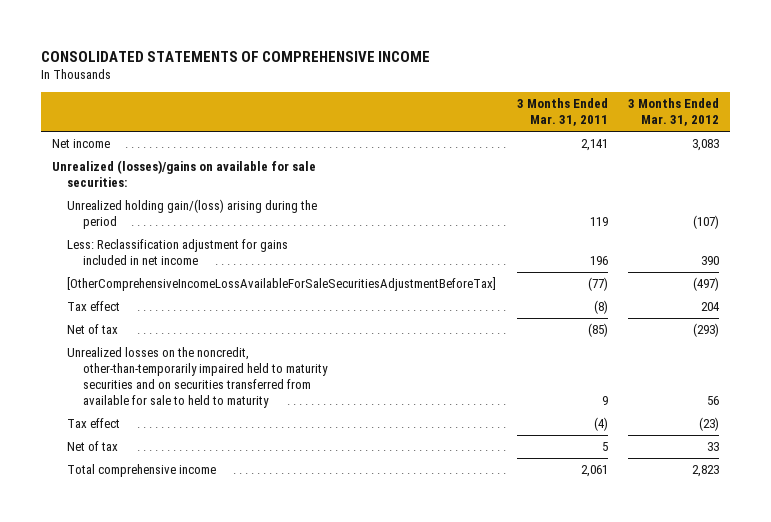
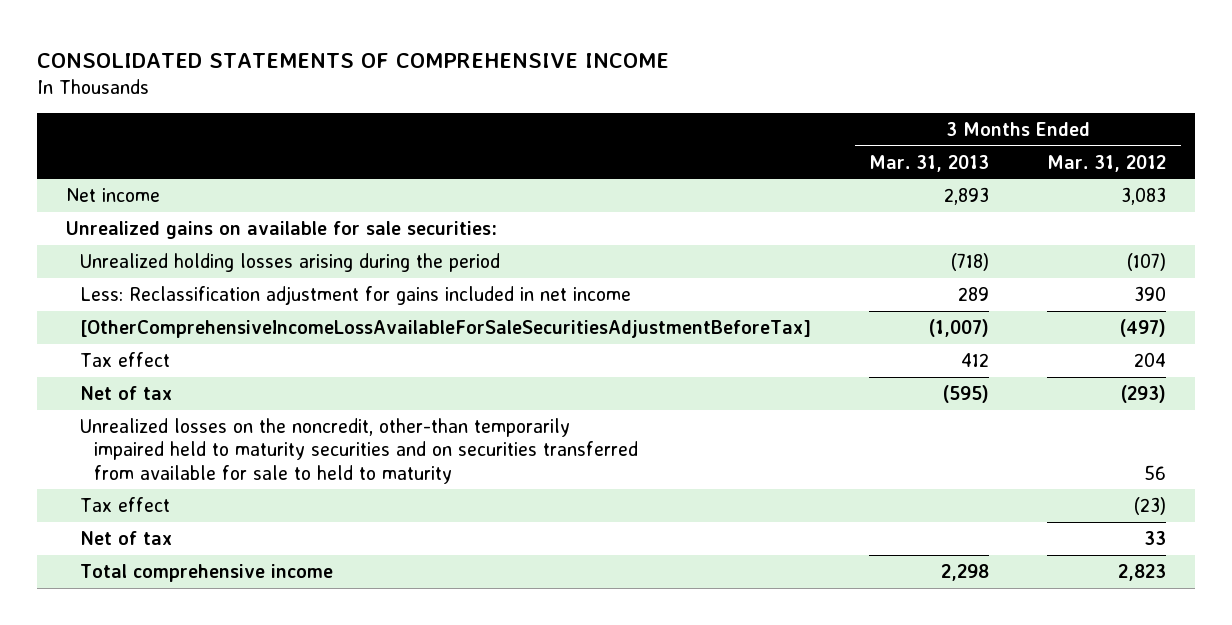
[516,98,608,127] 3 Months Ended Mar. 31, 2011 -> none
none -> [869,154,990,172] Mar. 31, 2013
[51,160,316,188] Unrealized (losses)/gains on available for sale securities: -> [66,220,498,239] Unrealized gains on available for sale securities:
[67,199,318,230] Unrealized holding gain/(loss) arising during the period -> [80,252,501,272] Unrealized holding losses arising during the period
[67,347,328,408] Unrealized losses on the noncredit, other-than-temporarily impaired held to maturity securities and on securities transferred from available for sale to held to maturity -> [80,417,639,484] Unrealized losses on the noncredit, other-than temporarily impaired held to maturity securities and on securities transferred from available for sale to held to maturity

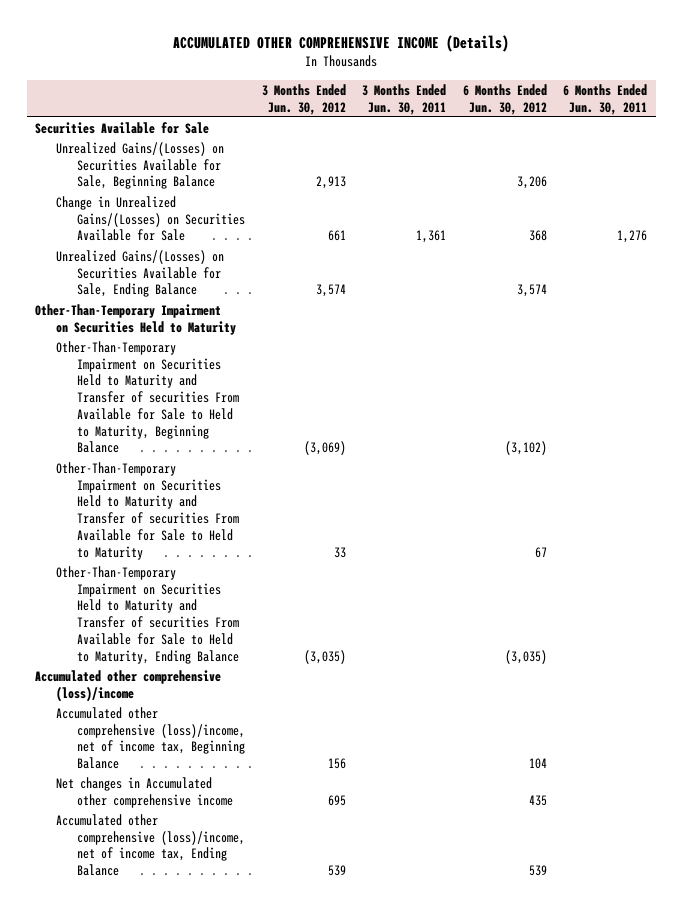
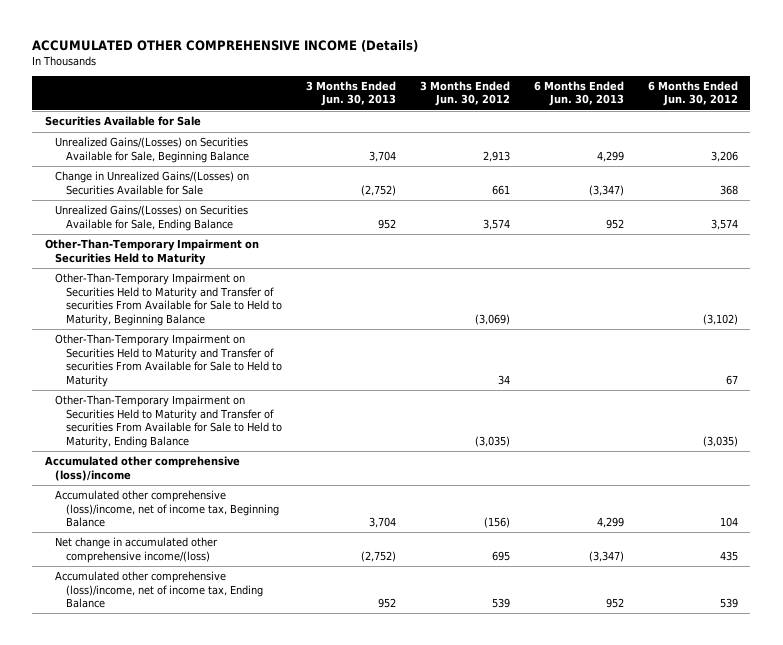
[362,83,447,115] 3 Months Ended Jun. 30, 2011 -> none
[563,83,648,115] 6 Months Ended Jun. 30, 2011 -> none
none -> [306,81,397,107] 3 Months Ended Jun. 30, 2013
none -> [534,81,625,107] 6 Months Ended Jun. 30, 2013
[333,546,346,558] 33 -> [498,374,511,385] 34
[327,758,346,770] 156 -> [484,517,511,529] (156)
[56,776,234,808] Net changes in Accumulated other comprehensive income -> [55,537,219,563] Net change in accumulated other comprehensive income/(loss)

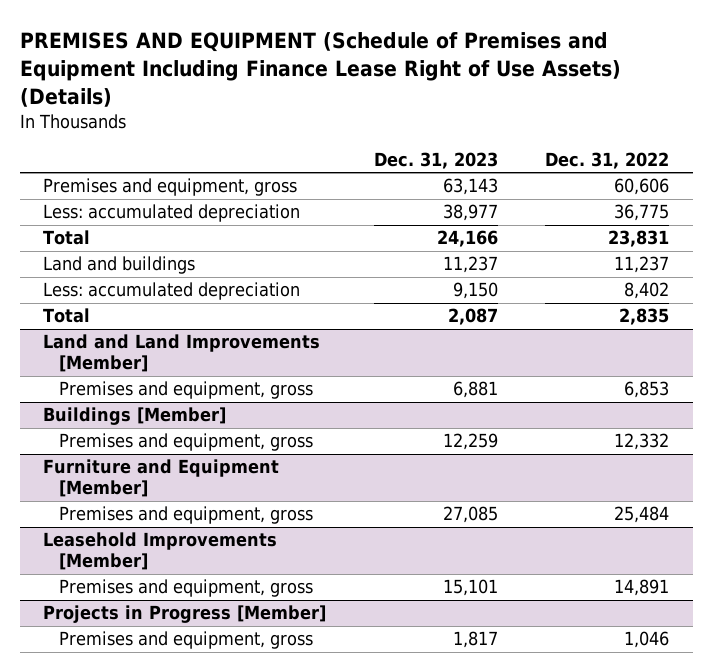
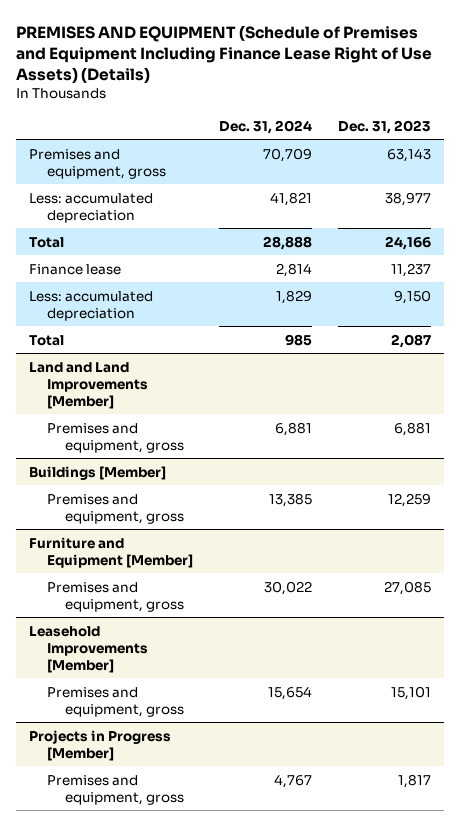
[545,151,670,169] Dec. 31, 2022 -> none
none -> [218,119,312,134] Dec. 31, 2024
[43,256,196,275] Land and buildings -> [29,263,122,275] Finance lease

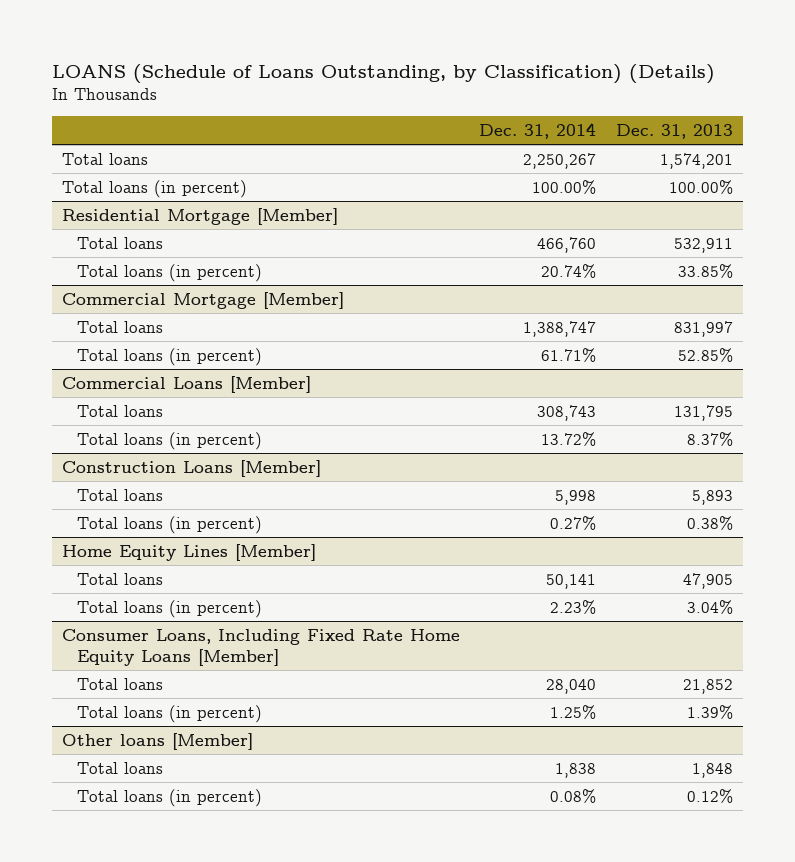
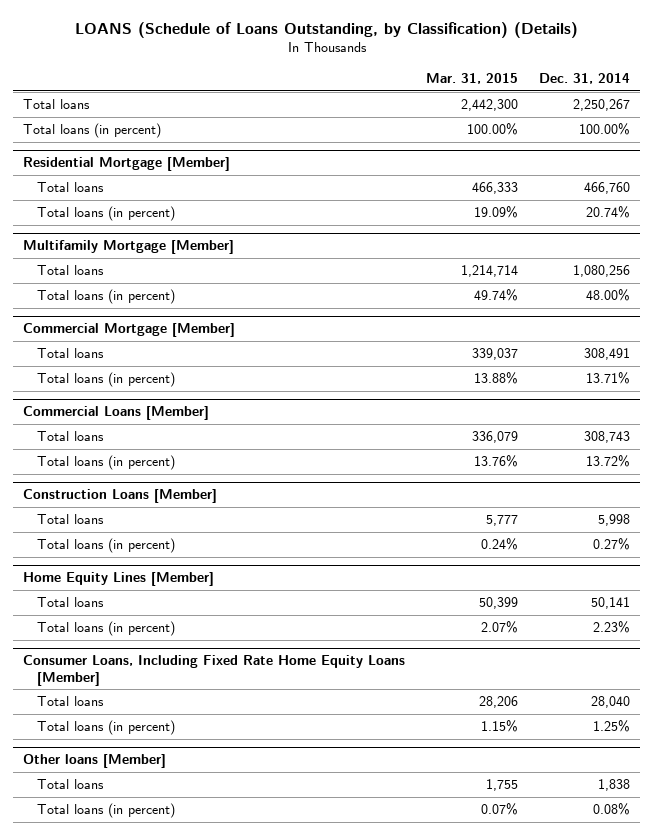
[615,123,733,139] Dec. 31, 2013 -> none
none -> [426,72,519,84] Mar. 31, 2015
none -> [23,240,235,255] Multifamily Mortgage [Member]
none -> [37,265,105,276] Total loans
none -> [37,289,176,305] Total loans (in percent)
[523,320,597,337] 1,388,747 -> [583,348,630,361] 308,491
[541,347,597,362] 61.71% -> [585,372,630,385] 13.71%

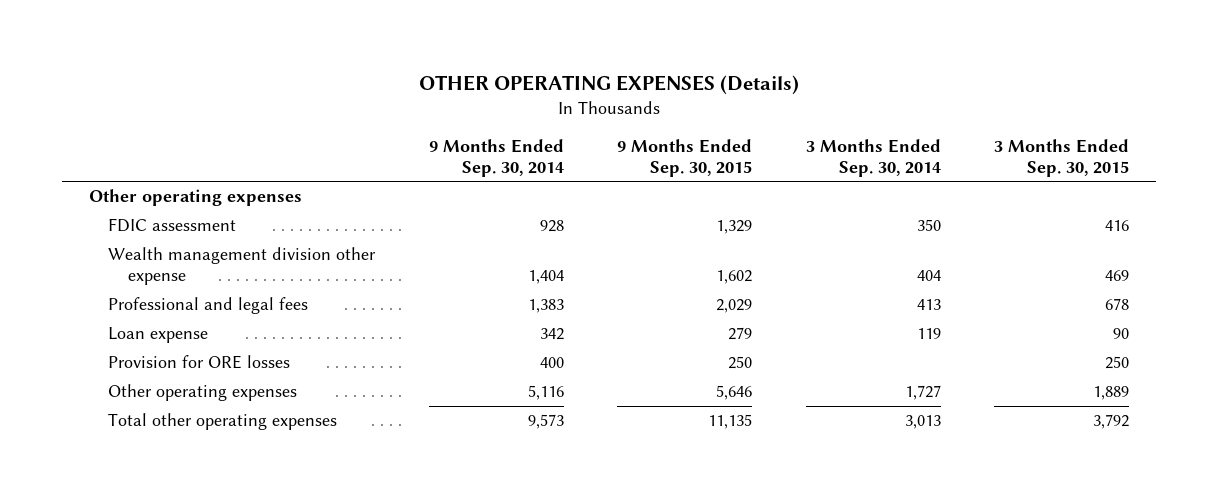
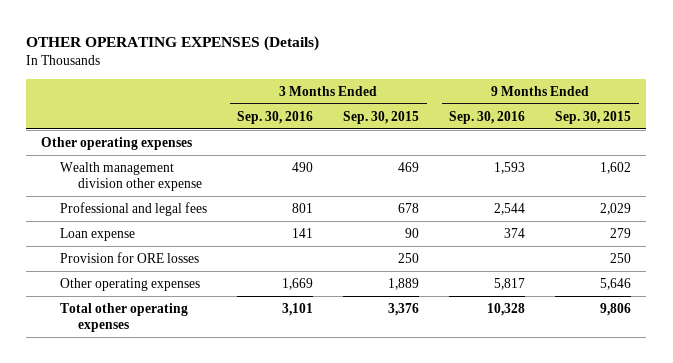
[428,138,564,177] 9 Months Ended Sep. 30, 2014 -> none
[805,138,941,177] 3 Months Ended Sep. 30, 2014 -> none
none -> [237,110,314,124] Sep. 30, 2016
none -> [449,110,526,124] Sep. 30, 2016
[108,218,237,233] FDIC assessment -> none
[708,414,753,430] 11,135 -> [600,302,632,316] 9,806
[1092,414,1129,430] 3,792 -> [388,302,420,316] 3,376

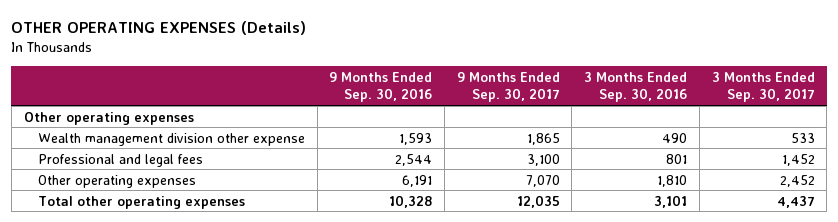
[343,110,420,124] Sep. 30, 2015 -> none
[555,110,632,124] Sep. 30, 2015 -> none
none -> [456,71,560,103] 9 Months Ended Sep. 30, 2017
none -> [711,71,815,103] 3 Months Ended Sep. 30, 2017
[59,227,135,241] Loan expense -> none
[59,251,199,263] Provision for ORE losses -> none
[282,277,314,290] 1,669 -> [657,174,688,187] 1,810
[494,277,526,290] 5,817 -> [402,174,433,187] 6,191

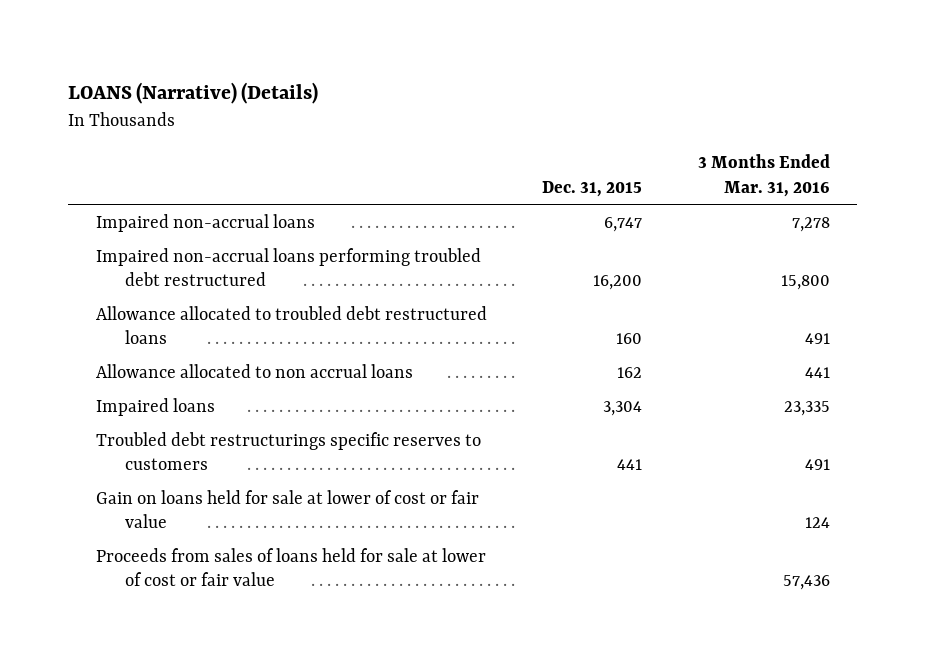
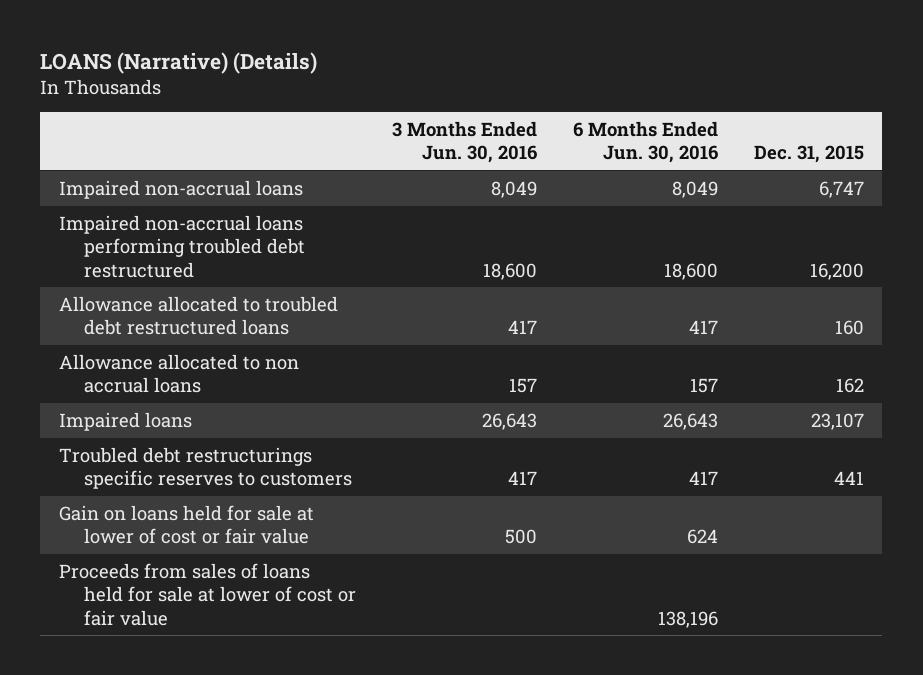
[697,154,830,197] 3 Months Ended Mar. 31, 2016 -> none
none -> [391,120,537,164] 3 Months Ended Jun. 30, 2016
none -> [572,120,718,164] 6 Months Ended Jun. 30, 2016
[603,400,643,416] 3,304 -> [811,412,865,430] 23,107

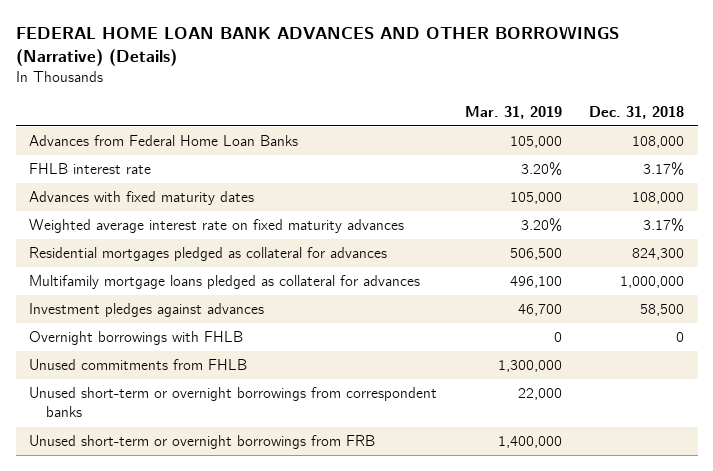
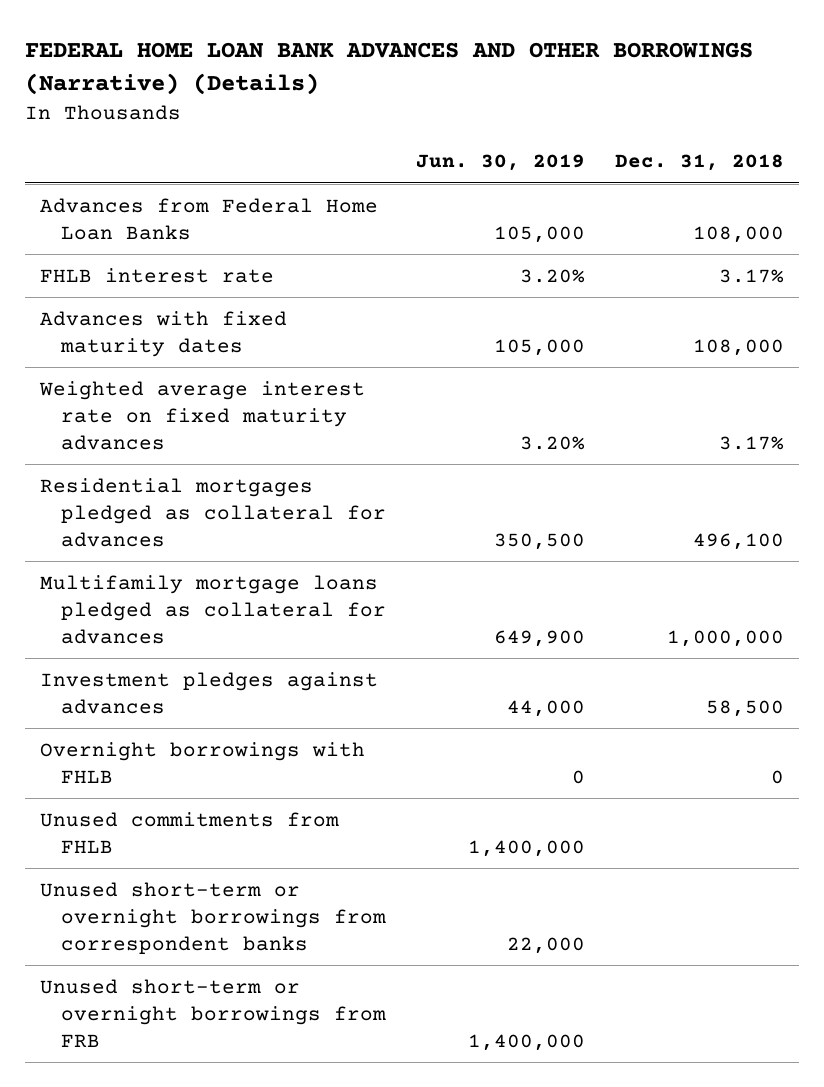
[464,105,562,119] Mar. 31, 2019 -> none
none -> [416,154,586,172] Jun. 30, 2019
[631,248,684,261] 824,300 -> [692,532,784,550] 496,100

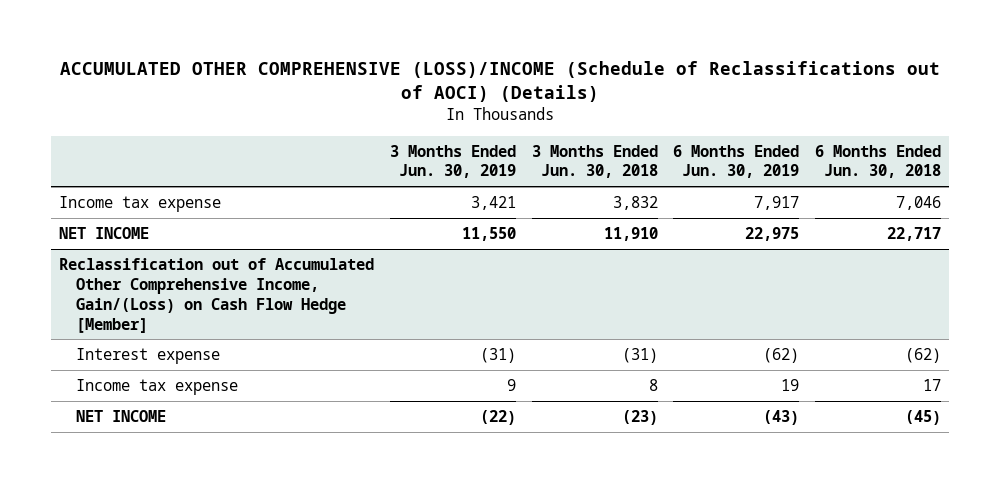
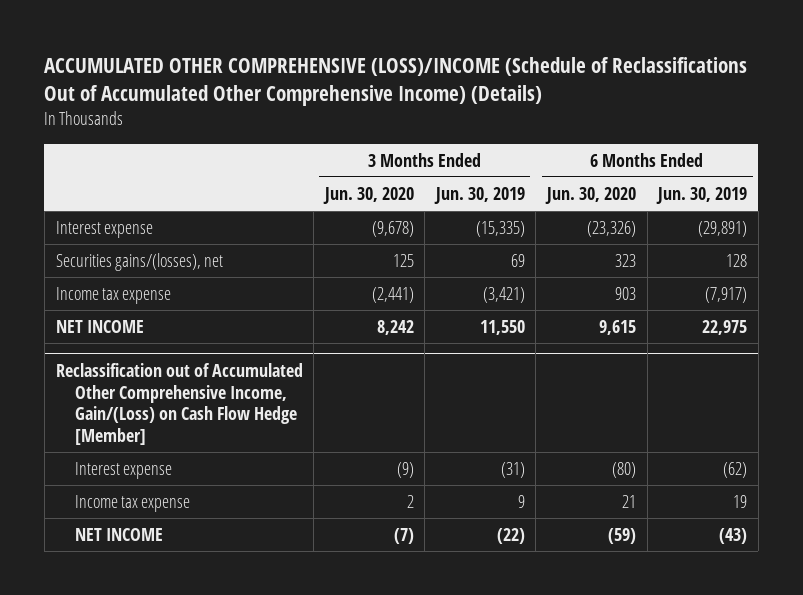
[60,61,941,103] ACCUMULATED OTHER COMPREHENSIVE (LOSS)/INCOME (Schedule of Reclassifications out of AOCI) (Details) -> [44,56,748,106] ACCUMULATED OTHER COMPREHENSIVE (LOSS)/INCOME (Schedule of Reclassifications Out of Accumulated Other Comprehensive Income) (Details)
[531,144,658,179] 3 Months Ended Jun. 30, 2018 -> none
[815,144,942,179] 6 Months Ended Jun. 30, 2018 -> none
none -> [322,187,414,205] Jun. 30, 2020
none -> [545,187,637,205] Jun. 30, 2020
none -> [55,221,153,239] Interest expense
none -> [55,253,223,272] Securities gains/(losses), net
[470,195,516,210] 3,421 -> [482,287,525,304] (3,421)
[754,195,800,210] 7,917 -> [705,287,748,304] (7,917)

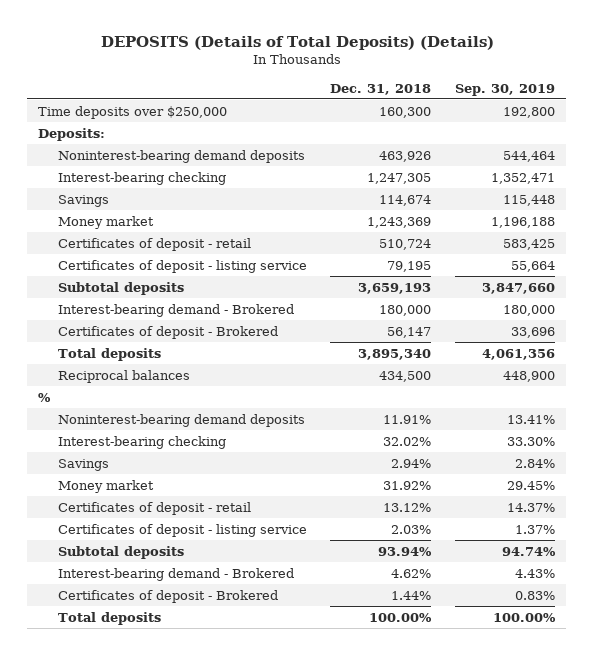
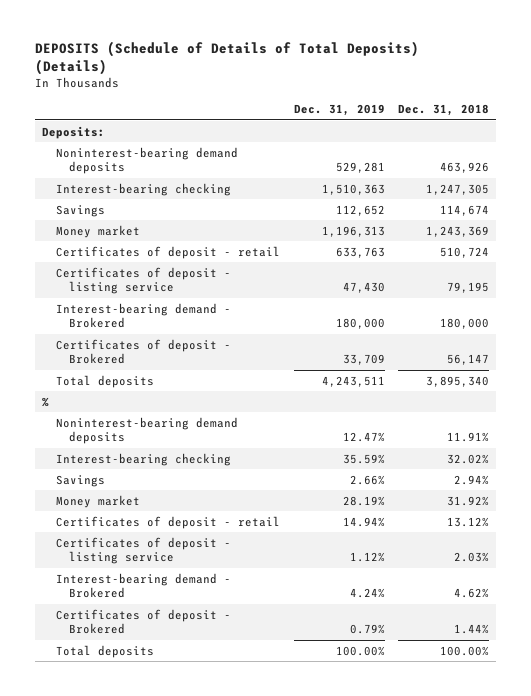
[100,35,494,50] DEPOSITS (Details of Total Deposits) (Details) -> [35,41,420,76] DEPOSITS (Schedule of Details of Total Deposits) (Details)
[454,83,555,96] Sep. 30, 2019 -> none
none -> [293,104,385,117] Dec. 31, 2019
[38,105,228,119] Time deposits over $250,000 -> none
[58,281,185,295] Subtotal deposits -> none
[58,369,191,383] Reciprocal balances -> none
[58,545,185,559] Subtotal deposits -> none

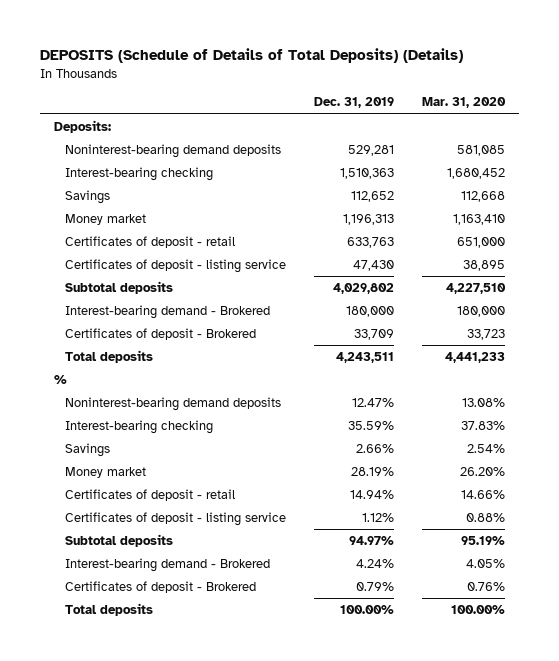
[398,104,490,117] Dec. 31, 2018 -> none
none -> [421,97,506,109] Mar. 31, 2020
none -> [65,280,174,294] Subtotal deposits
none -> [65,533,174,547] Subtotal deposits

